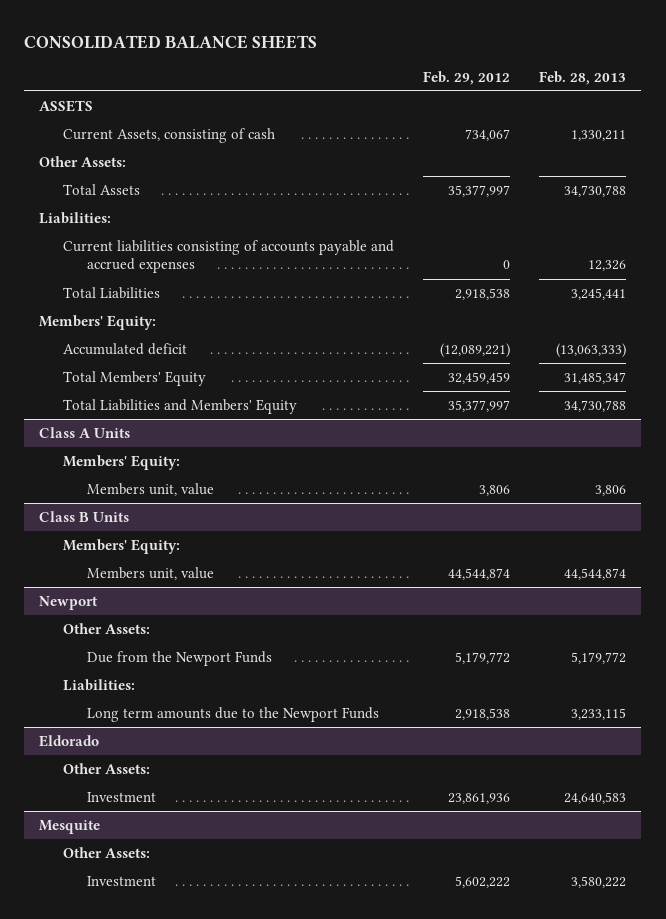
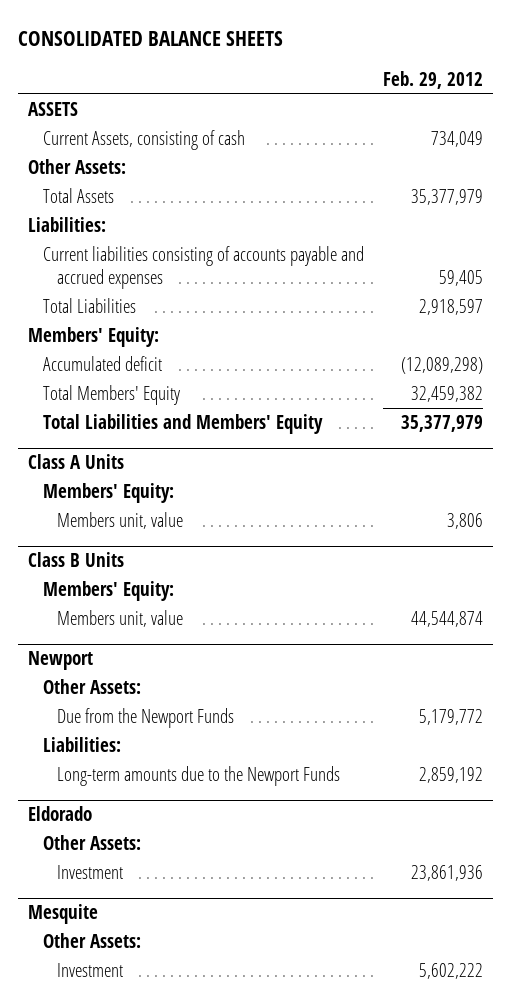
[539,70,627,85] Feb. 28, 2013 -> none
[465,128,511,141] 734,067 -> [431,131,484,148] 734,049
[448,184,511,197] 35,377,997 -> [411,189,484,206] 35,377,979
[503,260,511,270] 0 -> [439,269,484,286] 59,405
[455,287,511,300] 2,918,538 -> [419,299,484,316] 2,918,597
[440,342,511,358] (12,089,221) -> [401,357,484,375] (12,089,298)
[448,371,511,384] 32,459,459 -> [411,386,484,403] 32,459,382
[448,399,511,412] 35,377,997 -> [401,415,484,433] 35,377,979
[87,706,380,722] Long term amounts due to the Newport Funds -> [57,766,341,787] Long-term amounts due to the Newport Funds
[455,707,511,720] 2,918,538 -> [419,767,484,784] 2,859,192

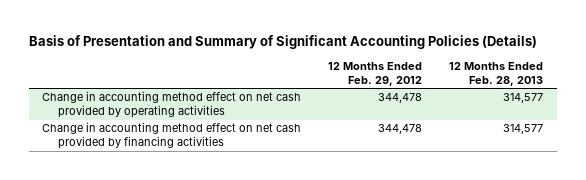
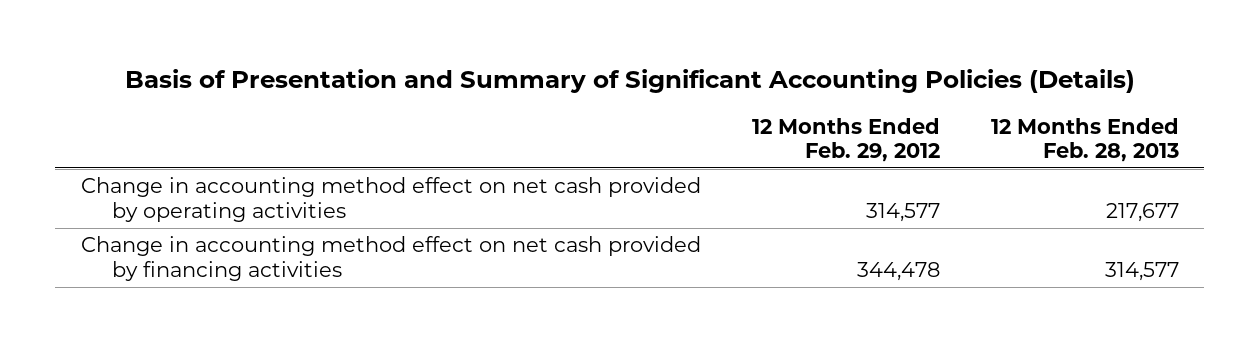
[378,93,423,104] 344,478 -> [865,203,940,223] 314,577
[503,93,544,104] 314,577 -> [1105,203,1179,223] 217,677

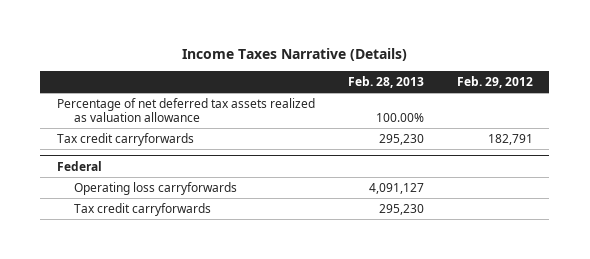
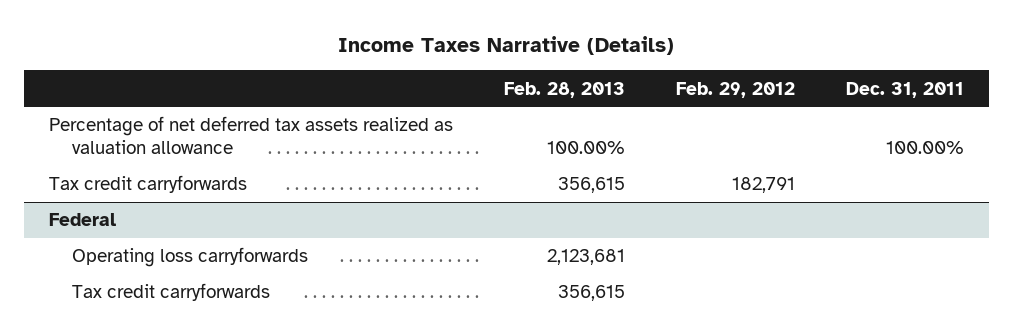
none -> [845,81,964,98] Dec. 31, 2011
[378,133,424,145] 295,230 -> [557,177,625,194] 356,615
[368,182,424,194] 4,091,127 -> [546,249,625,266] 2,123,681
[378,203,424,215] 295,230 -> [557,285,625,302] 356,615

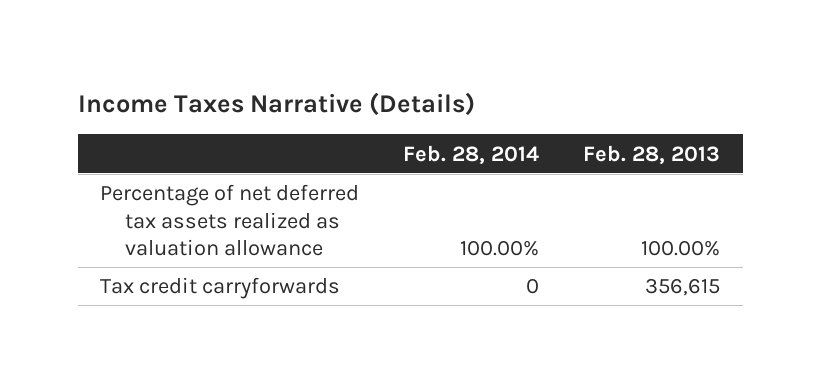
[675,81,795,98] Feb. 29, 2012 -> none
[845,81,964,98] Dec. 31, 2011 -> none
none -> [403,144,540,164] Feb. 28, 2014
[49,213,117,227] Federal -> none
[72,247,309,268] Operating loss carryforwards -> none
[72,283,271,302] Tax credit carryforwards -> none

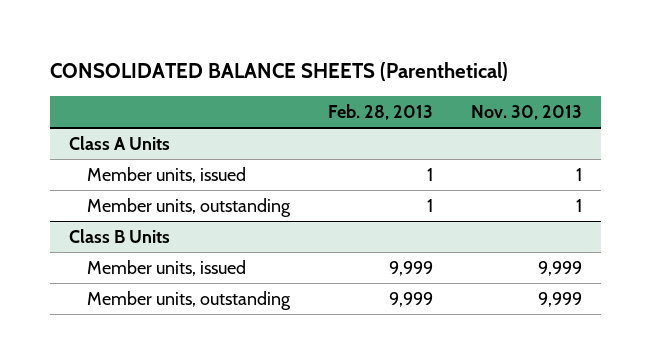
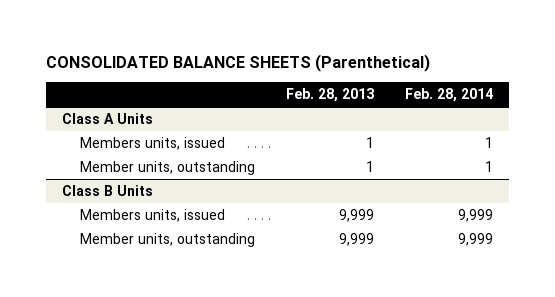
[470,104,582,120] Nov. 30, 2013 -> none
none -> [405,87,494,102] Feb. 28, 2014
[86,166,246,183] Member units, issued -> [80,137,226,151] Members units, issued
[86,259,246,276] Member units, issued -> [80,209,226,223] Members units, issued

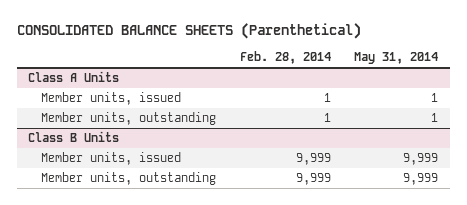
[286,87,375,102] Feb. 28, 2013 -> none
none -> [354,52,439,65] May 31, 2014
[80,137,226,151] Members units, issued -> [41,92,182,106] Member units, issued
[80,209,226,223] Members units, issued -> [41,152,182,166] Member units, issued

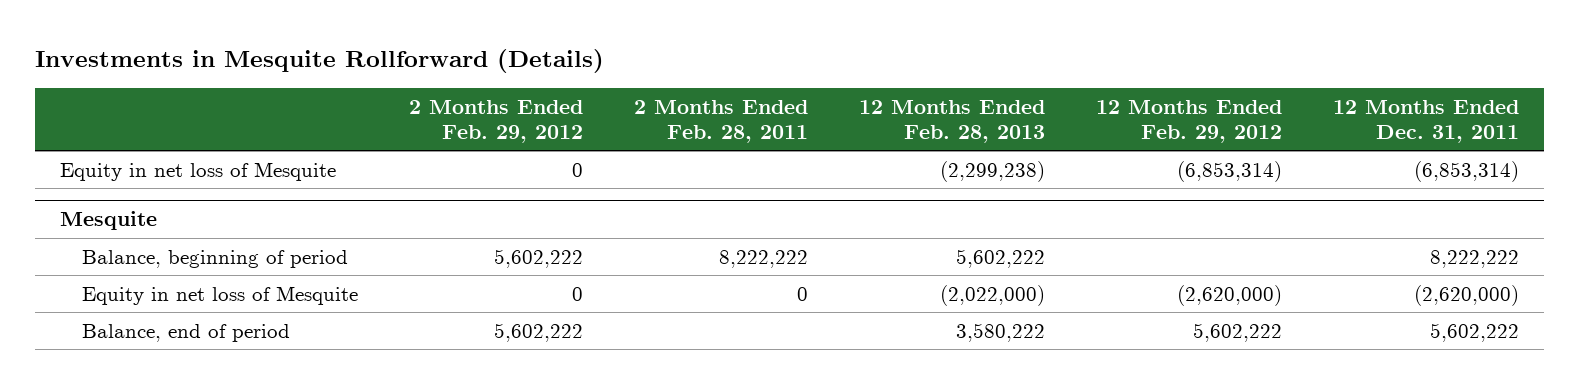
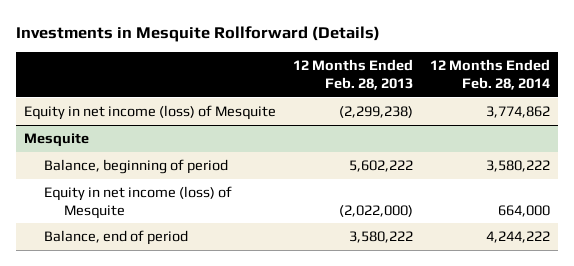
[409,99,584,143] 2 Months Ended Feb. 29, 2012 -> none
[634,99,809,143] 2 Months Ended Feb. 28, 2011 -> none
[1095,99,1282,143] 12 Months Ended Feb. 29, 2012 -> none
[1332,99,1519,143] 12 Months Ended Dec. 31, 2011 -> none
none -> [429,59,550,90] 12 Months Ended Feb. 28, 2014
[60,161,337,181] Equity in net loss of Mesquite -> [24,105,277,121] Equity in net income (loss) of Mesquite
[82,285,359,305] Equity in net loss of Mesquite -> [44,186,233,219] Equity in net income (loss) of Mesquite

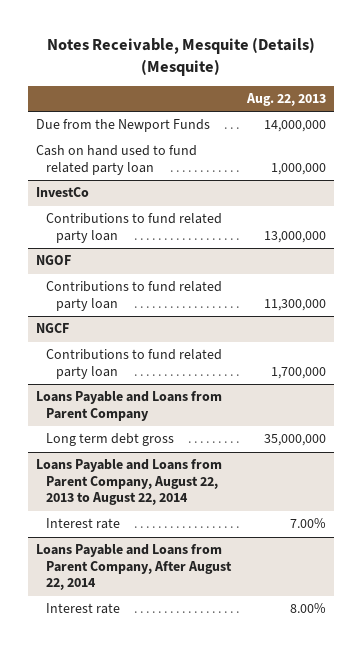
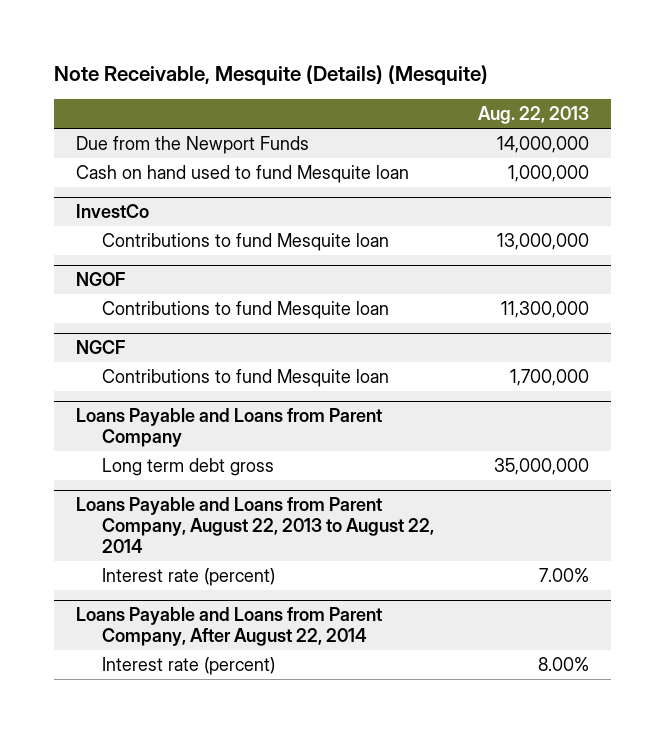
[47,36,316,76] Notes Receivable, Mesquite (Details) (Mesquite) -> [53,65,488,86] Note Receivable, Mesquite (Details) (Mesquite)
[35,145,197,175] Cash on hand used to fund related party loan -> [75,164,409,183] Cash on hand used to fund Mesquite loan
[46,213,223,243] Contributions to fund related party loan -> [102,232,390,251] Contributions to fund Mesquite loan
[46,281,223,311] Contributions to fund related party loan -> [102,300,390,319] Contributions to fund Mesquite loan
[46,349,223,379] Contributions to fund related party loan -> [102,368,390,387] Contributions to fund Mesquite loan
[46,518,121,530] Interest rate -> [102,567,276,586] Interest rate (percent)
[46,603,121,615] Interest rate -> [102,656,276,675] Interest rate (percent)

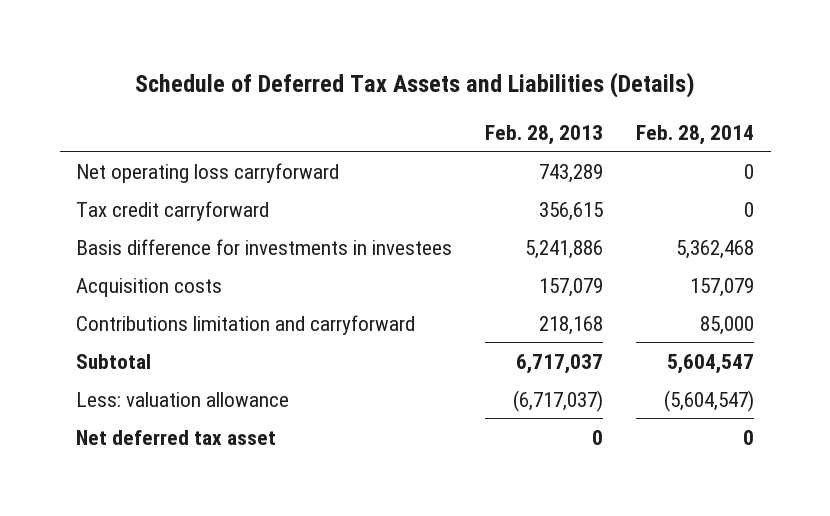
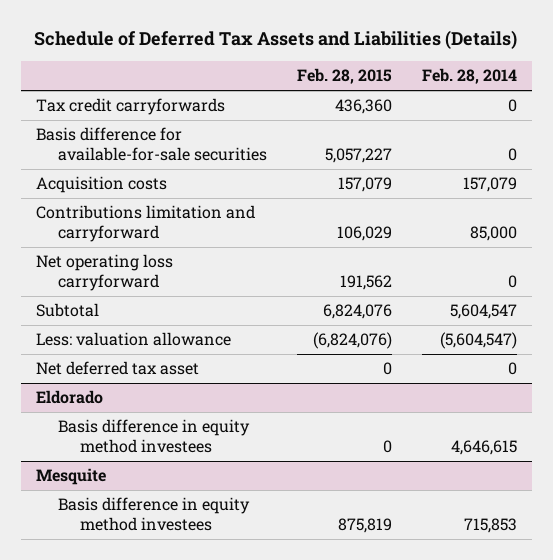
[485,124,604,145] Feb. 28, 2013 -> none
none -> [297,68,393,85] Feb. 28, 2015
[76,238,453,255] Basis difference for investments in investees -> none
[76,200,270,221] Tax credit carryforward -> [35,98,225,116] Tax credit carryforwards
none -> [35,127,268,161] Basis difference for available-for-sale securities
[76,162,340,183] Net operating loss carryforward -> [35,254,173,291] Net operating loss carryforward
none -> [35,390,103,405] Eldorado
none -> [58,419,251,453] Basis difference in equity method investees
none -> [35,468,106,486] Mesquite
none -> [58,497,251,531] Basis difference in equity method investees

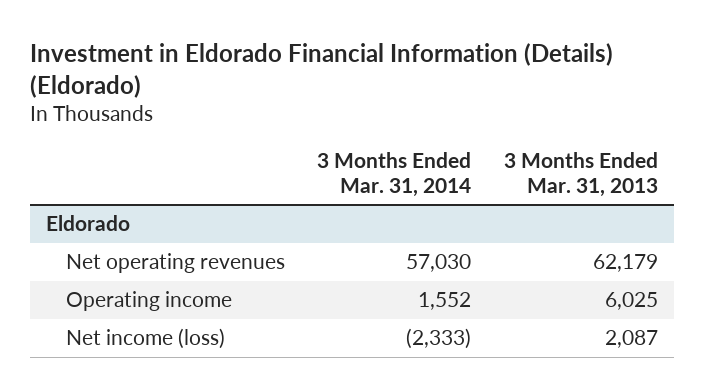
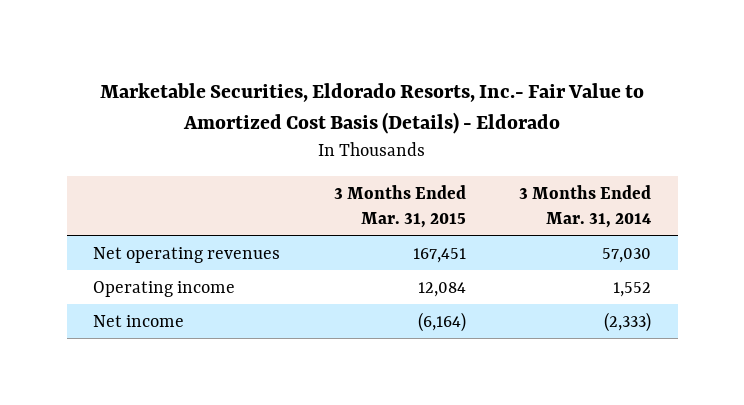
[29,42,613,98] Investment in Eldorado Financial Information (Details) (Eldorado) -> [100,82,645,135] Marketable Securities, Eldorado Resorts, Inc.- Fair Value to Amortized Cost Basis (Details) - Eldorado
[503,152,658,198] 3 Months Ended Mar. 31, 2013 -> none
none -> [333,185,466,228] 3 Months Ended Mar. 31, 2015
[45,215,130,232] Eldorado -> none
[65,328,225,350] Net income (loss) -> [93,314,185,327] Net income

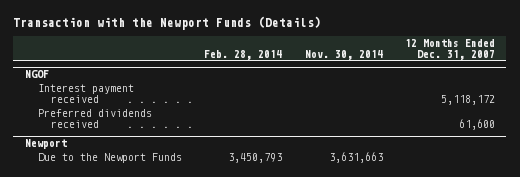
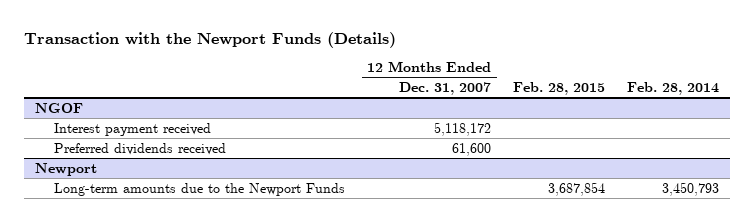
[304,49,383,60] Nov. 30, 2014 -> none
none -> [513,82,606,96] Feb. 28, 2015
[37,152,182,163] Due to the Newport Funds -> [54,182,346,196] Long-term amounts due to the Newport Funds

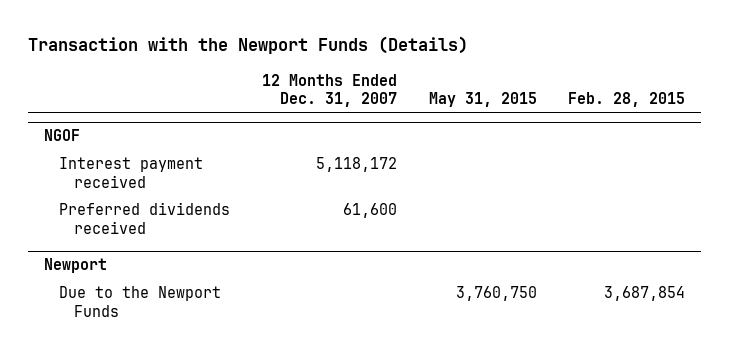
[627,82,720,96] Feb. 28, 2014 -> none
none -> [428,91,537,107] May 31, 2015
[54,182,346,196] Long-term amounts due to the Newport Funds -> [59,286,222,317] Due to the Newport Funds

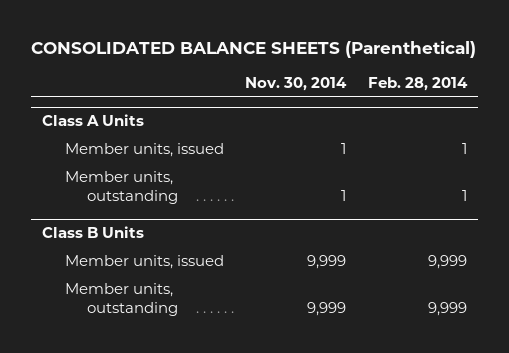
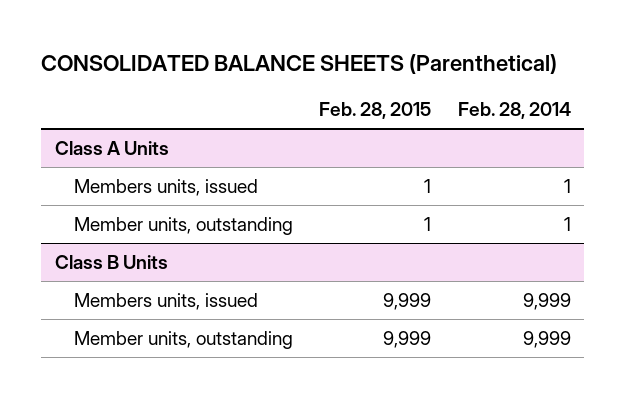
[245,77,348,92] Nov. 30, 2014 -> none
none -> [319,101,432,119] Feb. 28, 2015
[64,143,224,158] Member units, issued -> [73,178,258,196] Members units, issued
[64,255,224,270] Member units, issued -> [73,292,258,310] Members units, issued

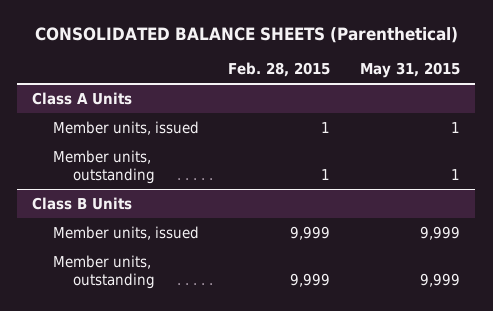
[457,101,571,119] Feb. 28, 2014 -> none
none -> [360,61,461,78] May 31, 2015
[73,178,258,196] Members units, issued -> [52,120,199,135] Member units, issued
[73,292,258,310] Members units, issued -> [52,225,199,240] Member units, issued

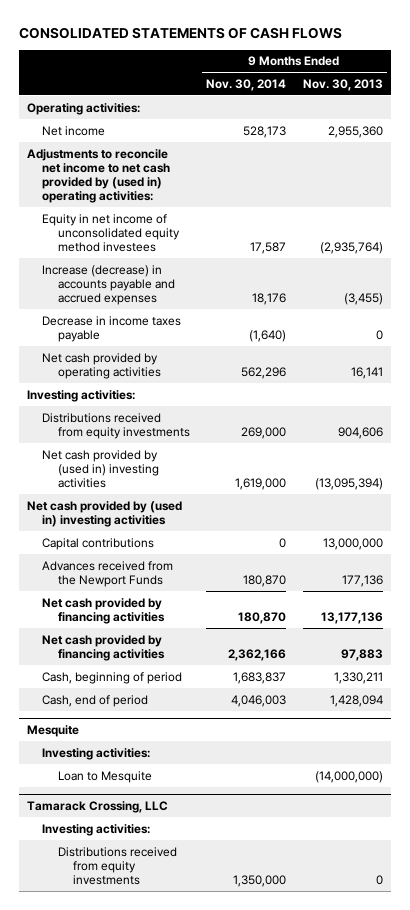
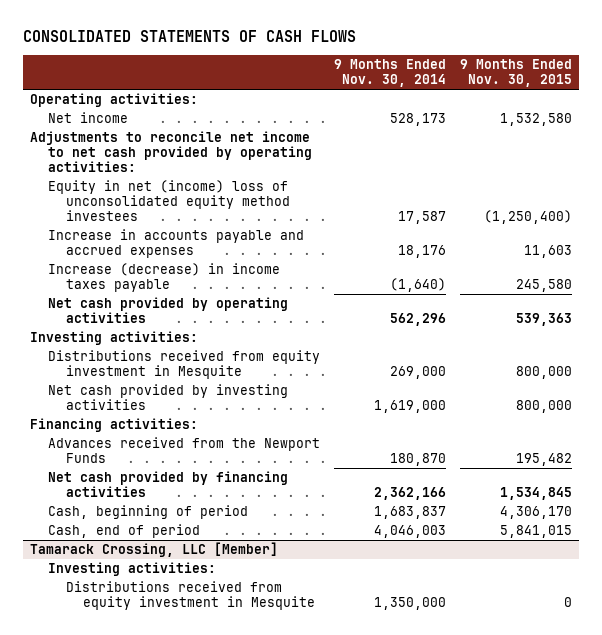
[302,78,383,91] Nov. 30, 2013 -> none
none -> [459,59,572,88] 9 Months Ended Nov. 30, 2015
[27,148,171,203] Adjustments to reconcile net income to net cash provided by (used in) operating activities: -> [29,131,312,173] Adjustments to reconcile net income to net cash provided by operating activities:
[42,213,180,252] Equity in net income of unconsolidated equity method investees -> [47,180,290,222] Equity in net (income) loss of unconsolidated equity method investees
[42,264,175,305] Increase (decrease) in accounts payable and accrued expenses -> [47,229,304,259] Increase in accounts payable and accrued expenses
[42,315,182,342] Decrease in income taxes payable -> [47,263,280,293] Increase (decrease) in income taxes payable
[42,537,155,550] Capital contributions -> none
[42,412,190,439] Distributions received from equity investments -> [47,350,320,380] Distributions received from equity investment in Mesquite
[42,449,159,488] Net cash provided by (used in) investing activities -> [47,384,288,411] Net cash provided by investing activities
[27,500,183,527] Net cash provided by (used in) investing activities -> [29,418,198,433] Financing activities:
[42,597,165,624] Net cash provided by financing activities -> none
[27,724,80,737] Mesquite -> none
[42,747,151,760] Investing activities: -> none
[57,770,152,783] Loan to Mesquite -> none
[27,800,169,813] Tamarack Crossing, LLC -> [29,542,278,558] Tamarack Crossing, LLC [Member]
[57,846,177,885] Distributions received from equity investments -> [65,581,316,611] Distributions received from equity investment in Mesquite

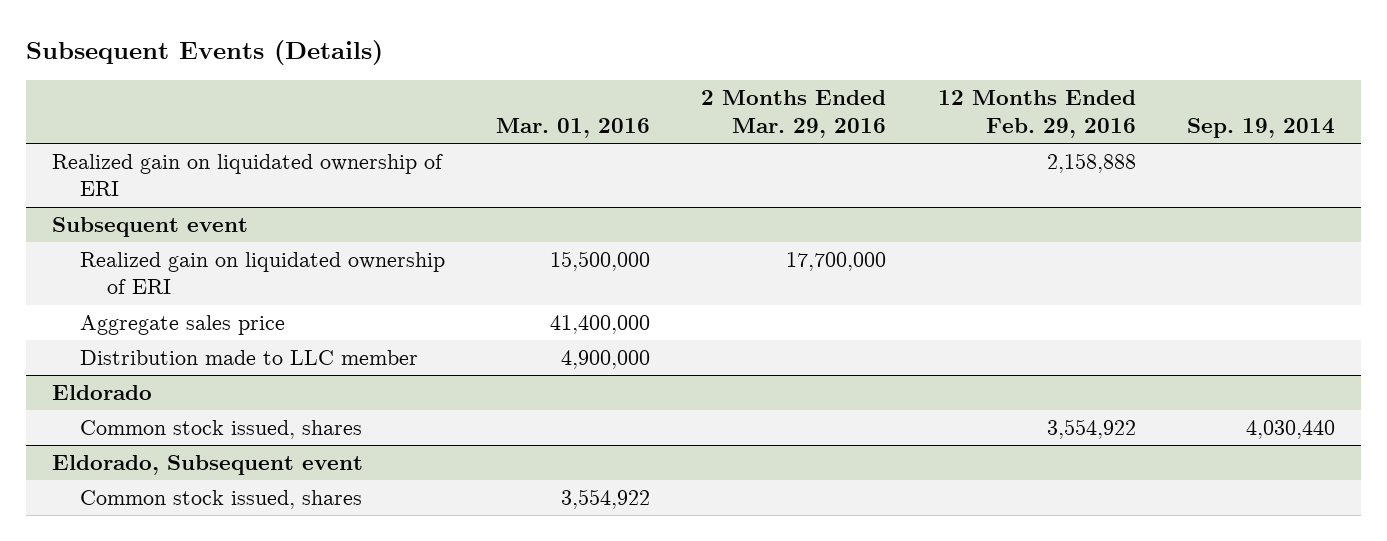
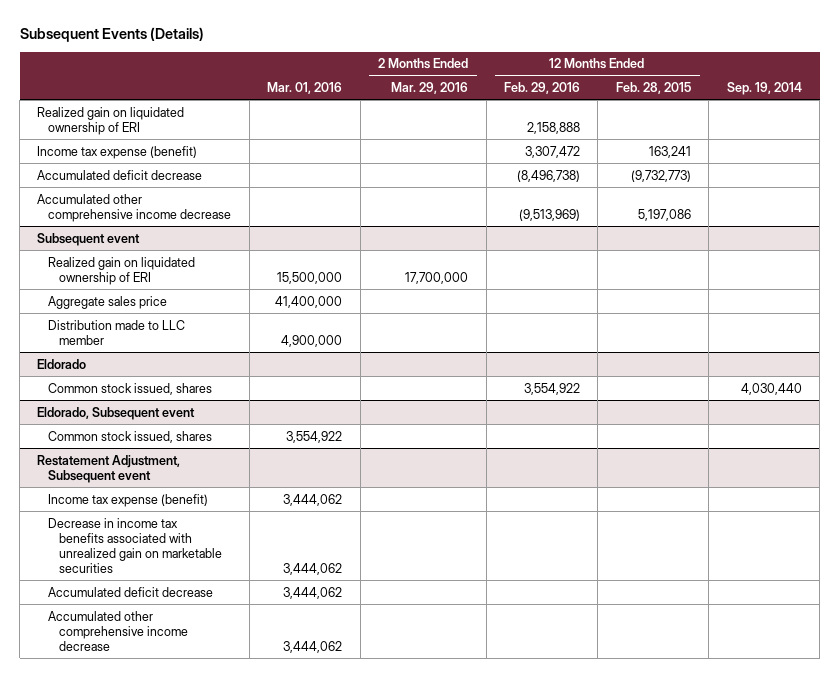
none -> [615,82,691,95] Feb. 28, 2015
none -> [37,145,198,159] Income tax expense (benefit)
none -> [37,169,203,180] Accumulated deficit decrease
none -> [37,193,232,222] Accumulated other comprehensive income decrease
none -> [37,454,181,483] Restatement Adjustment, Subsequent event
none -> [48,493,209,507] Income tax expense (benefit)
none -> [48,517,223,573] Decrease in income tax benefits associated with unrealized gain on marketable securities
none -> [48,586,214,597] Accumulated deficit decrease
none -> [48,610,189,651] Accumulated other comprehensive income decrease

